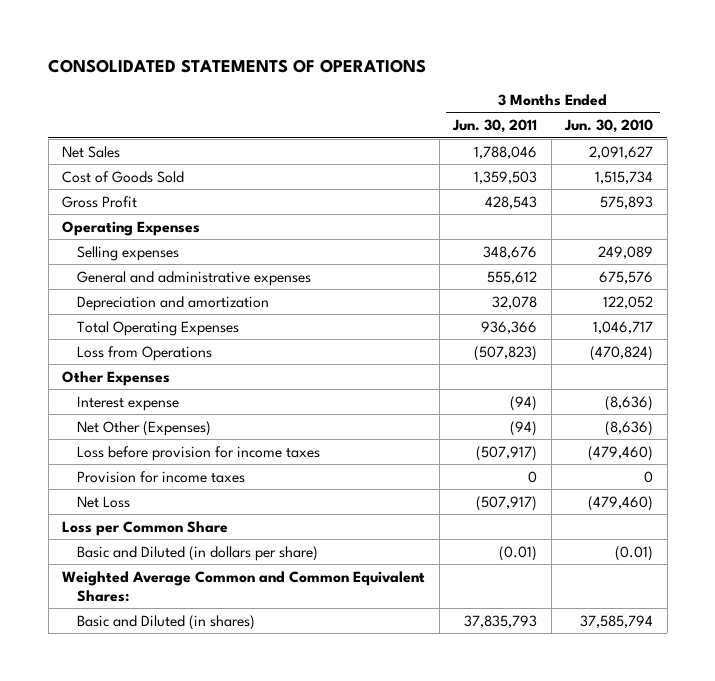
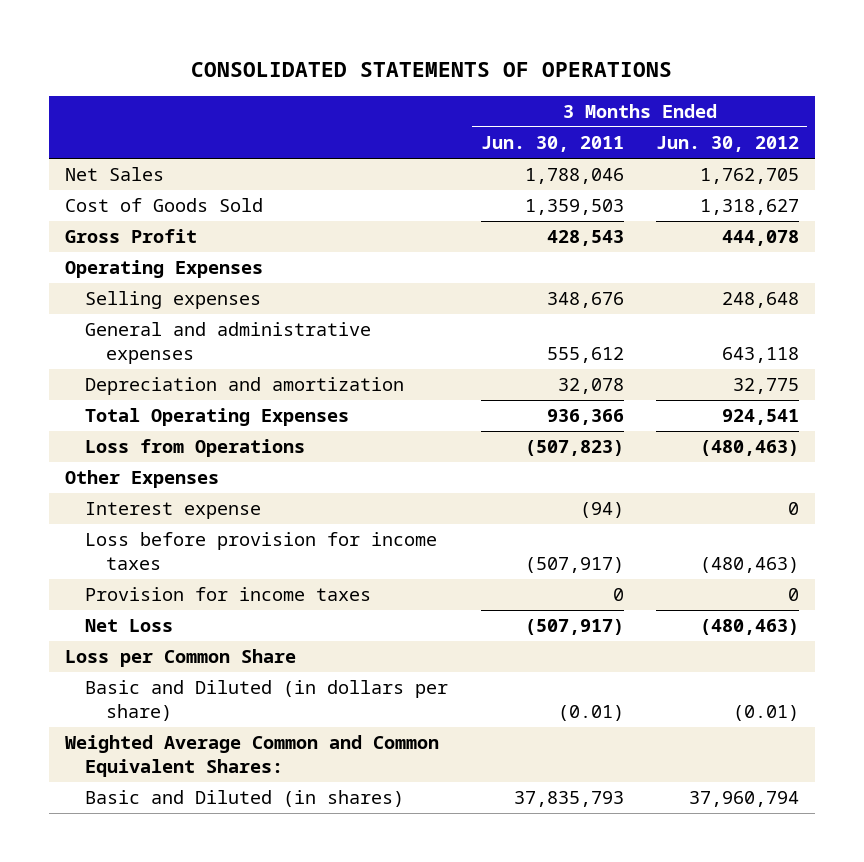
[564,119,654,134] Jun. 30, 2010 -> none
none -> [655,136,799,153] Jun. 30, 2012
[76,420,211,436] Net Other (Expenses) -> none

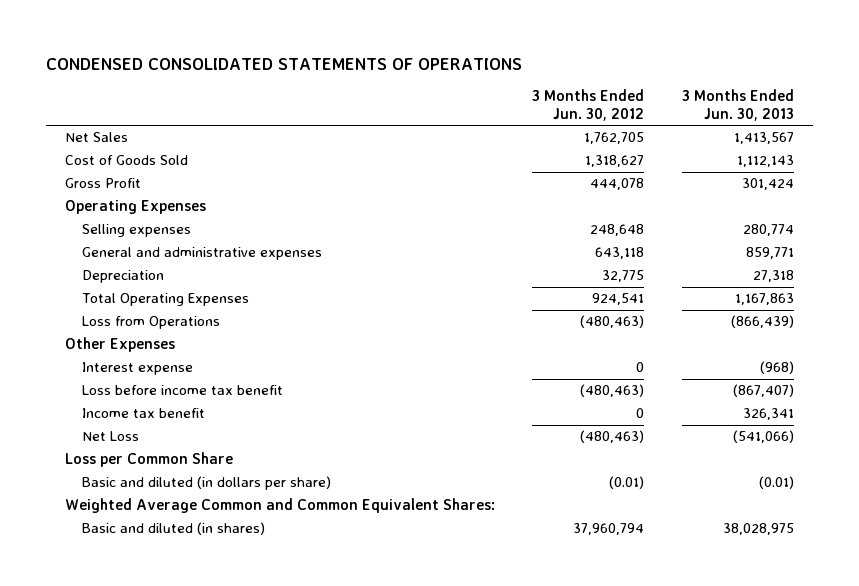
[190,62,672,78] CONSOLIDATED STATEMENTS OF OPERATIONS -> [46,57,523,70] CONDENSED CONSOLIDATED STATEMENTS OF OPERATIONS
[480,136,624,153] Jun. 30, 2011 -> none
none -> [681,89,794,122] 3 Months Ended Jun. 30, 2013
[85,377,405,396] Depreciation and amortization -> [81,270,164,284] Depreciation
[85,532,438,570] Loss before provision for income taxes -> [81,385,283,396] Loss before income tax benefit
[85,587,372,602] Provision for income taxes -> [81,408,205,419] Income tax benefit
[85,680,449,721] Basic and Diluted (in dollars per share) -> [81,476,331,491] Basic and diluted (in dollars per share)
[85,790,405,808] Basic and Diluted (in shares) -> [81,522,265,536] Basic and diluted (in shares)

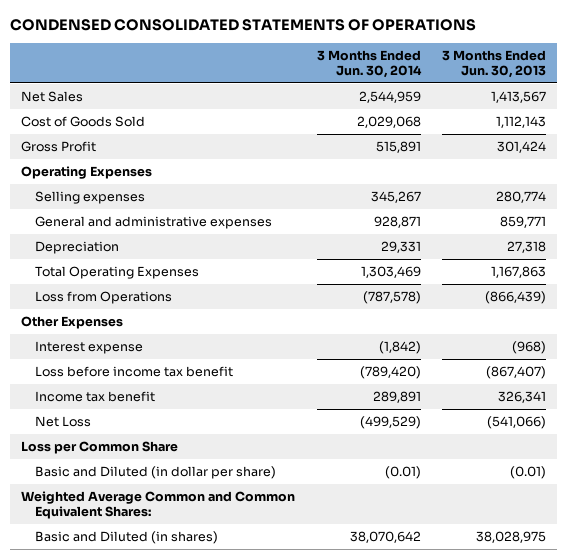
[532,89,645,122] 3 Months Ended Jun. 30, 2012 -> none
none -> [316,49,422,79] 3 Months Ended Jun. 30, 2014
[81,476,331,491] Basic and diluted (in dollars per share) -> [34,465,276,479] Basic and Diluted (in dollar per share)
[81,522,265,536] Basic and diluted (in shares) -> [34,530,218,544] Basic and Diluted (in shares)

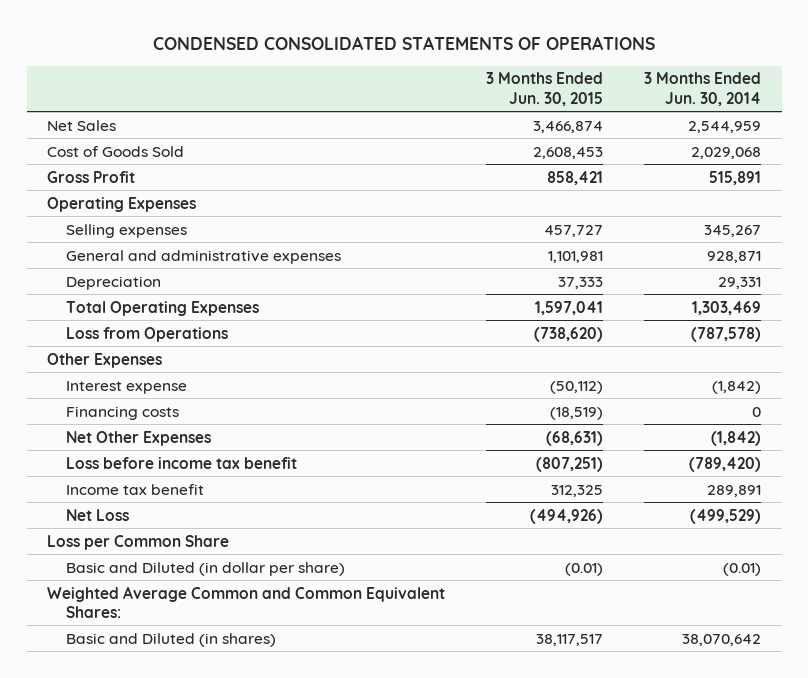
[442,49,547,79] 3 Months Ended Jun. 30, 2013 -> none
none -> [486,72,604,106] 3 Months Ended Jun. 30, 2015
none -> [66,405,180,420] Financing costs
none -> [66,430,212,446] Net Other Expenses

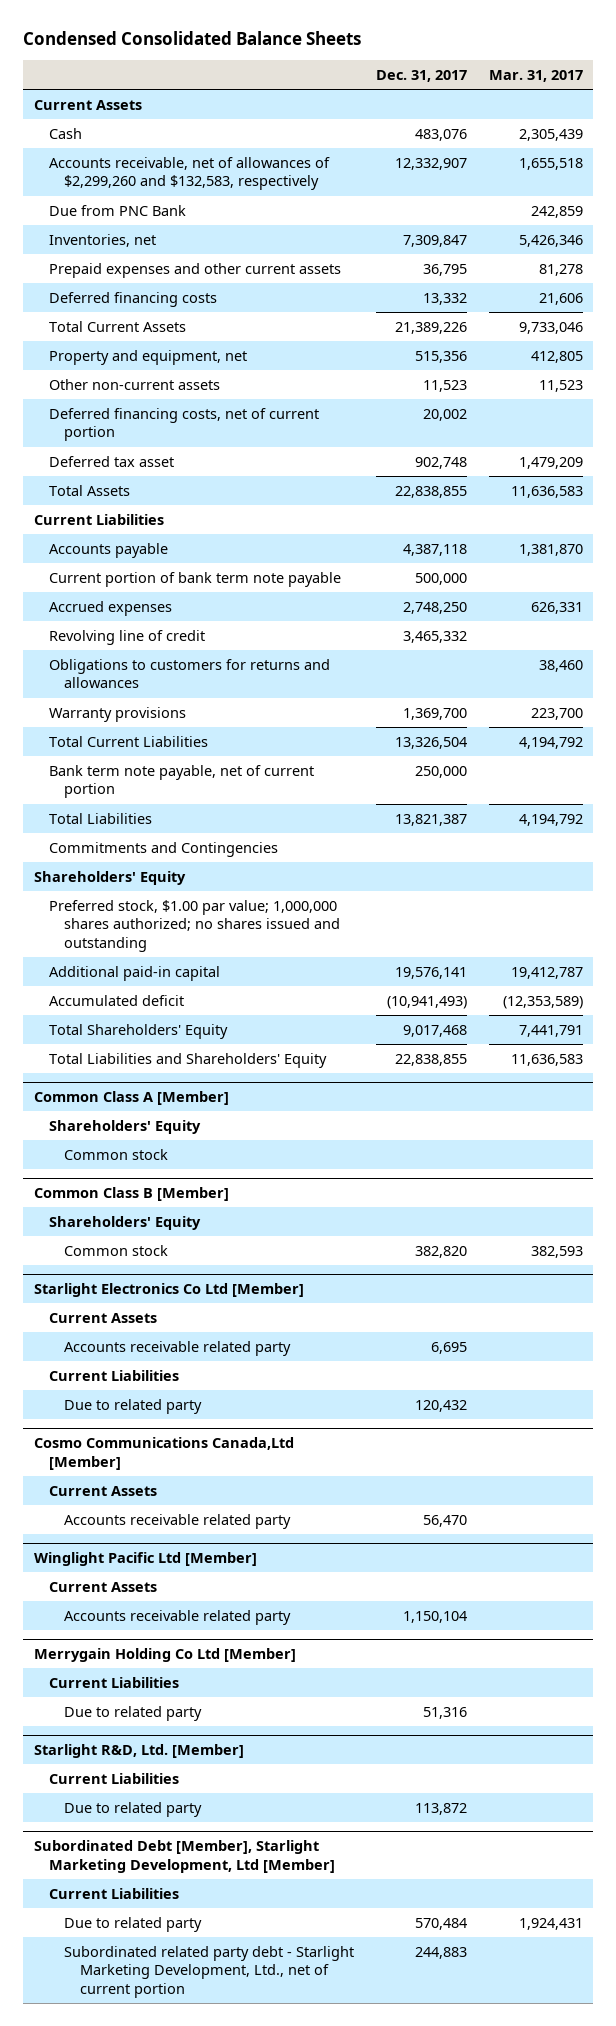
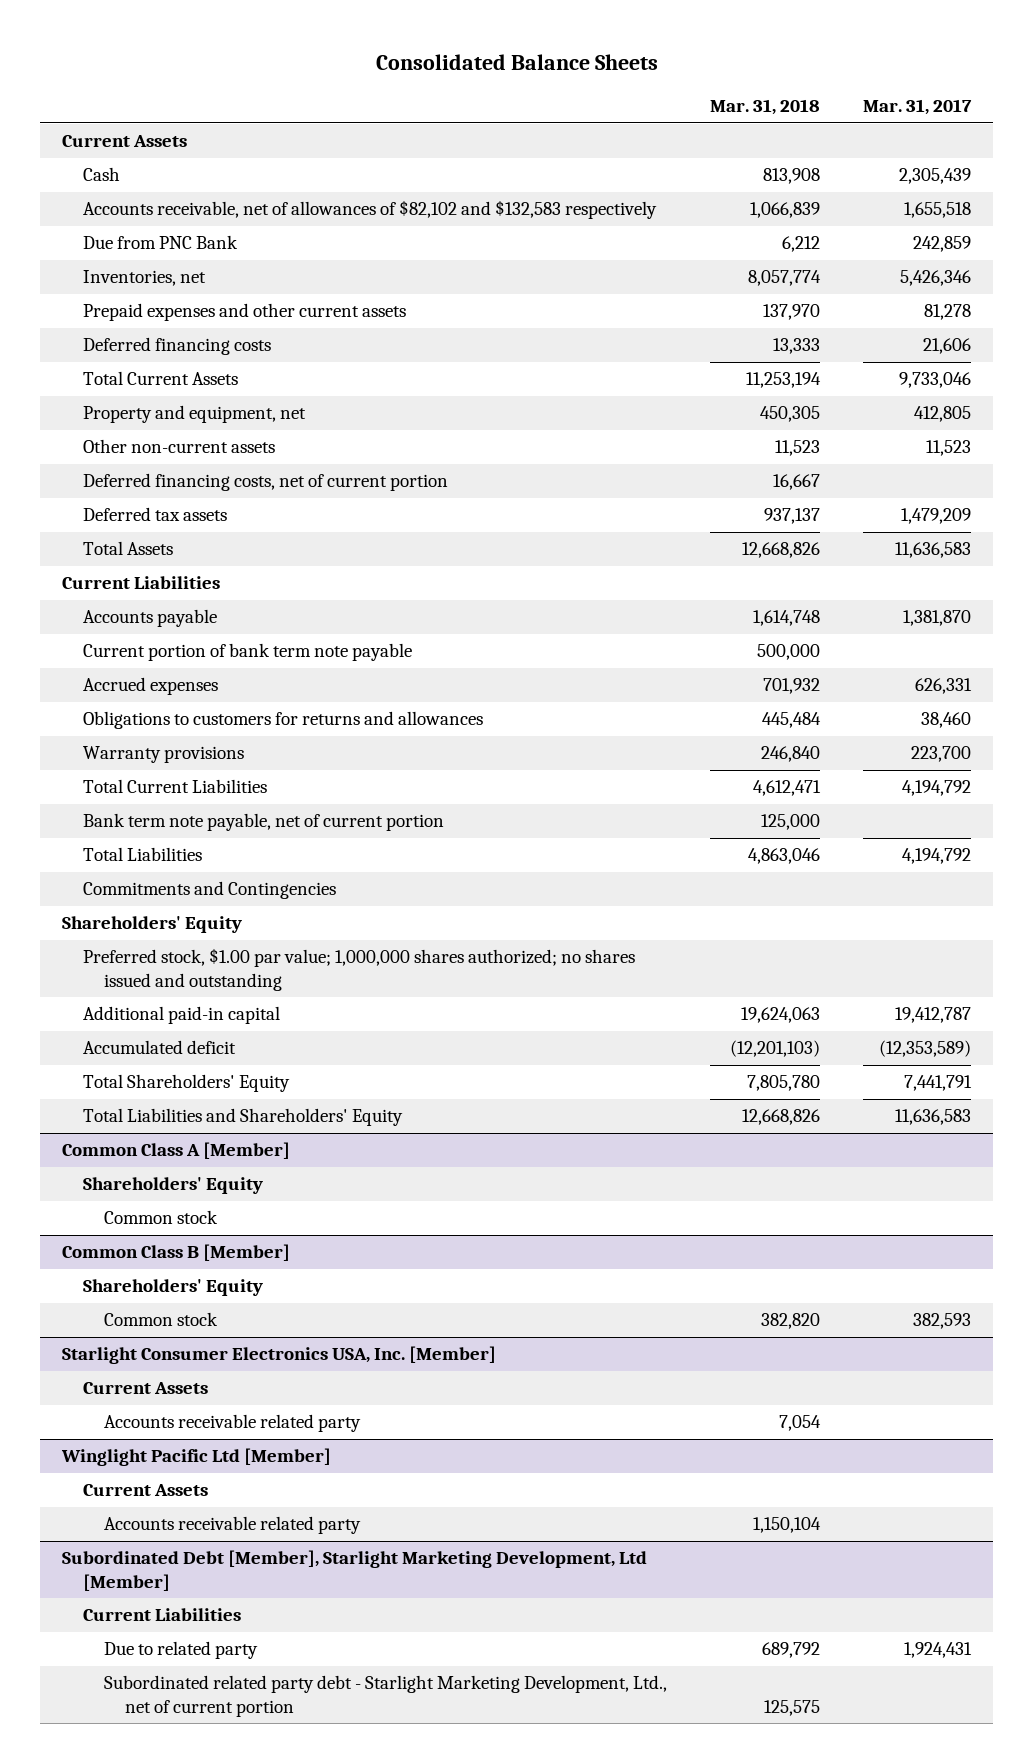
[22,31,361,46] Condensed Consolidated Balance Sheets -> [375,53,658,70] Consolidated Balance Sheets
[375,69,467,82] Dec. 31, 2017 -> none
none -> [710,99,821,116] Mar. 31, 2018
[48,156,330,191] Accounts receivable, net of allowances of $2,299,260 and $132,583, respectively -> [83,200,658,220] Accounts receivable, net of allowances of $82,102 and $132,583 respectively
[48,455,174,467] Deferred tax asset -> [83,507,228,522] Deferred tax assets
[48,629,205,645] Revolving line of credit -> none
[33,1283,304,1298] Starlight Electronics Co Ltd [Member] -> none
[48,1312,157,1323] Current Assets -> none
[64,1340,292,1356] Accounts receivable related party -> none
[48,1369,179,1381] Current Liabilities -> none
[64,1398,203,1414] Due to related party -> none
[33,1437,294,1470] Cosmo Communications Canada,Ltd [Member] -> none
none -> [61,1346,496,1365] Starlight Consumer Electronics USA, Inc. [Member]
[33,1648,296,1663] Merrygain Holding Co Ltd [Member] -> none
[48,1676,179,1688] Current Liabilities -> none
[64,1705,203,1721] Due to related party -> none
[33,1744,244,1759] Starlight R&D, Ltd. [Member] -> none
[48,1772,179,1784] Current Liabilities -> none
[64,1801,203,1817] Due to related party -> none

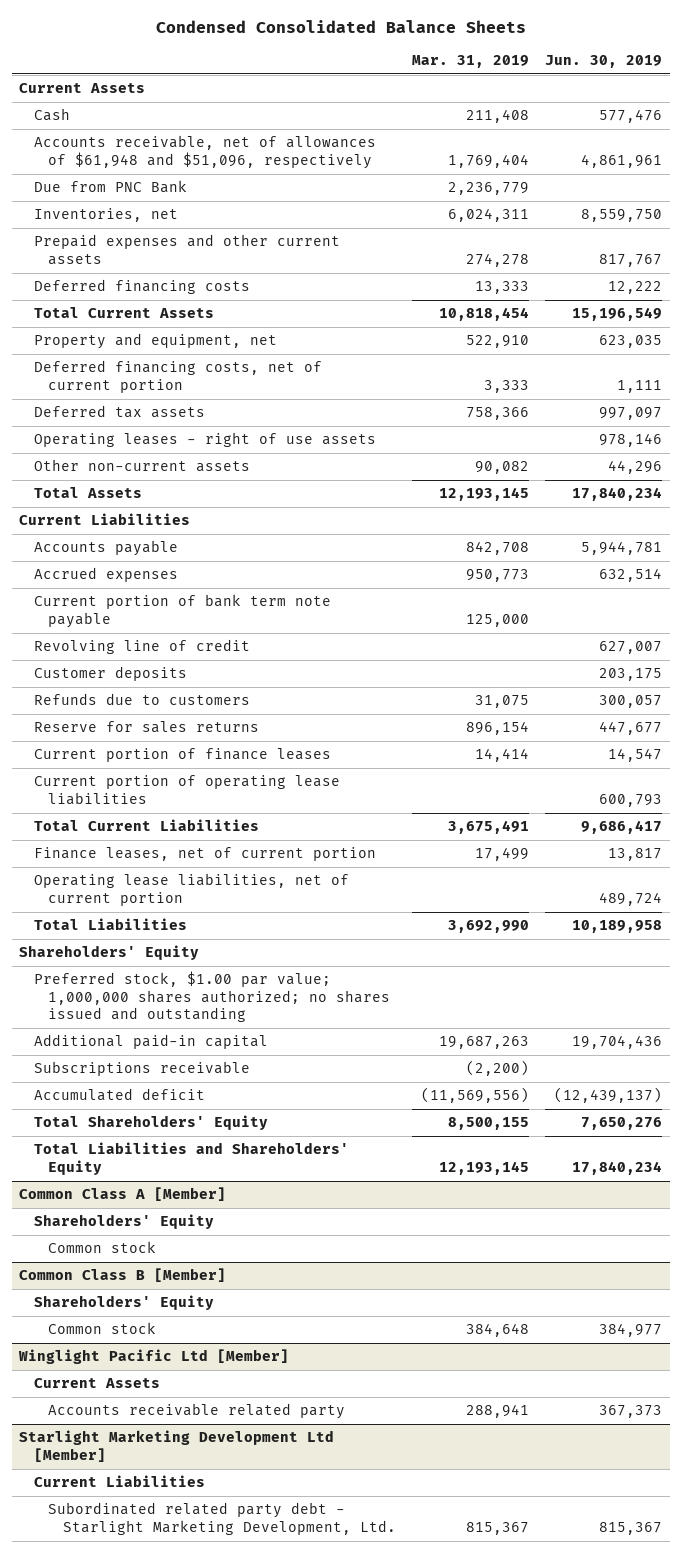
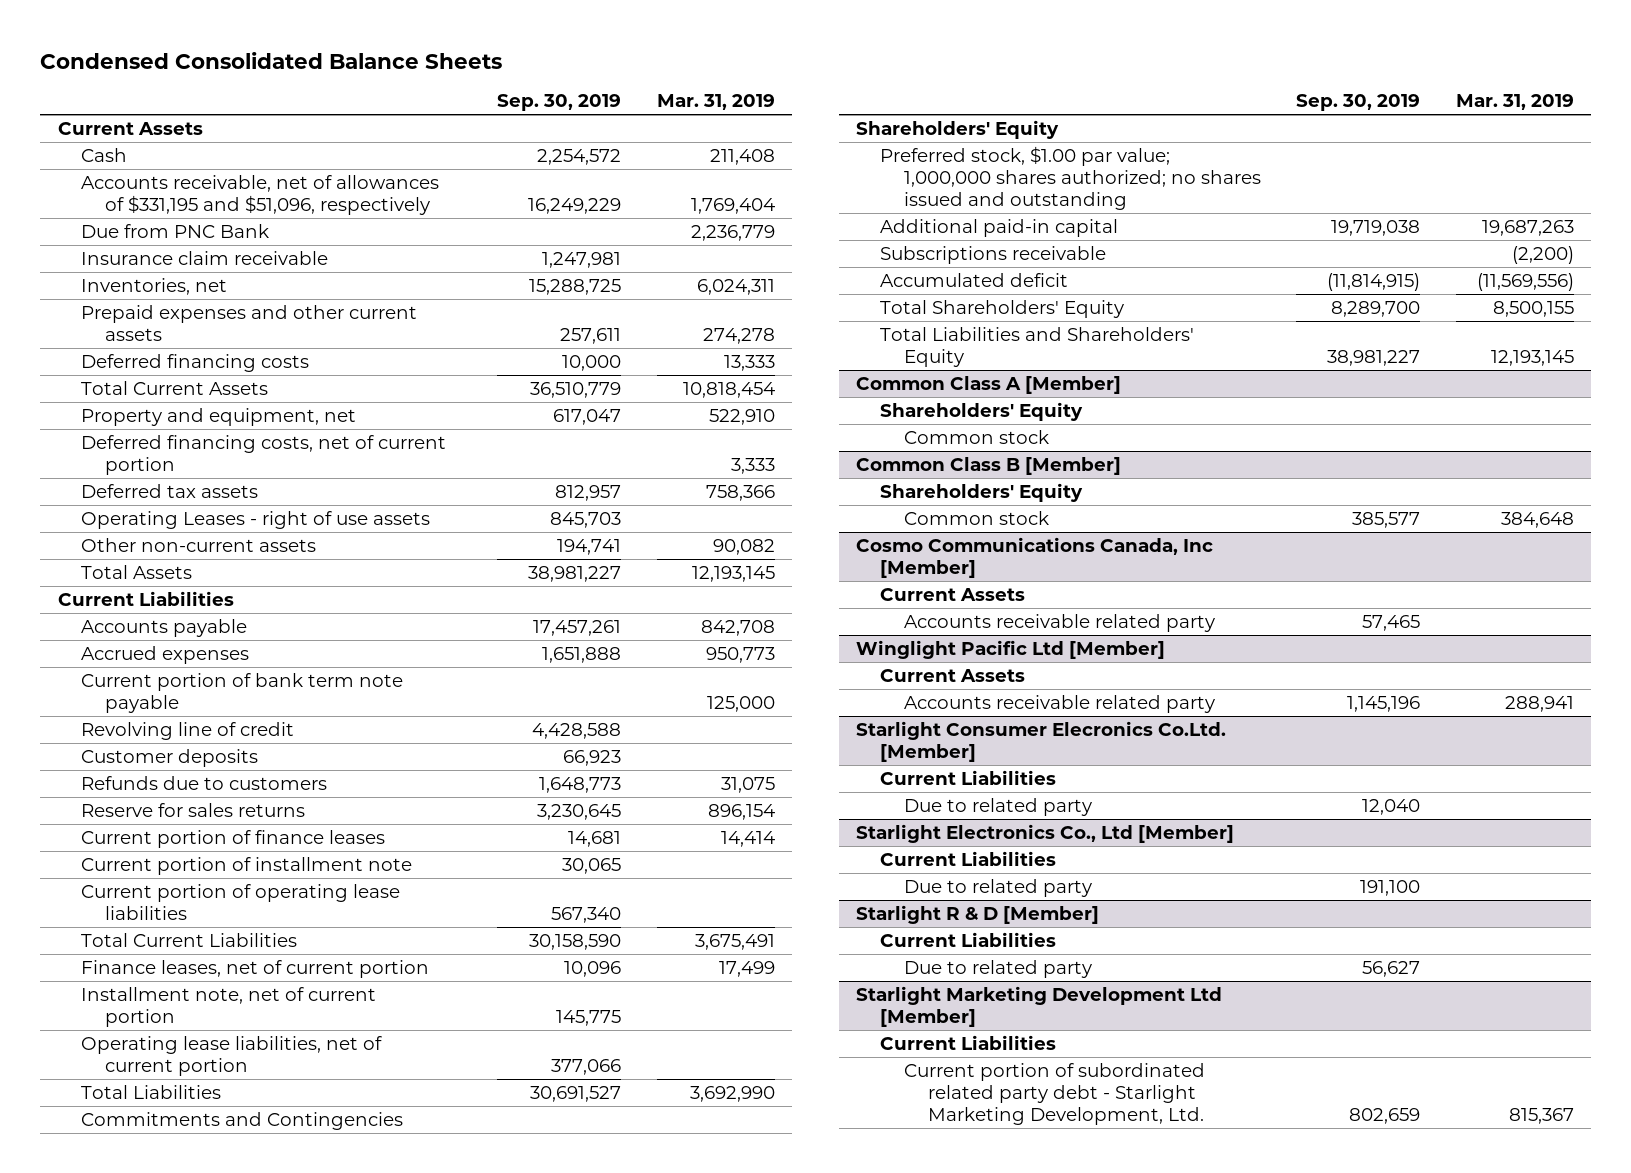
[544,55,662,69] Jun. 30, 2019 -> none
none -> [497,94,622,112] Sep. 30, 2019
[33,135,376,169] Accounts receivable, net of allowances of $61,948 and $51,096, respectively -> [81,174,440,216] Accounts receivable, net of allowances of $331,195 and $51,096, respectively
none -> [81,250,329,265] Insurance claim receivable
[33,432,376,448] Operating leases - right of use assets -> [81,510,431,529] Operating Leases - right of use assets
none -> [81,856,413,875] Current portion of installment note
none -> [81,986,377,1028] Installment note, net of current portion
none -> [81,1111,404,1130] Commitments and Contingencies
none -> [856,536,1214,579] Cosmo Communications Canada, Inc [Member]
none -> [880,587,1026,601] Current Assets
none -> [903,613,1215,632] Accounts receivable related party
none -> [856,720,1227,763] Starlight Consumer Elecronics Co.Ltd. [Member]
none -> [880,769,1057,785] Current Liabilities
none -> [903,797,1092,816] Due to related party
none -> [856,823,1235,843] Starlight Electronics Co., Ltd [Member]
none -> [880,850,1057,866] Current Liabilities
none -> [903,878,1092,897] Due to related party
none -> [856,904,1100,924] Starlight R & D [Member]
none -> [880,931,1057,947] Current Liabilities
none -> [903,959,1092,978] Due to related party
[48,1502,396,1535] Subordinated related party debt - Starlight Marketing Development, Ltd. -> [903,1062,1205,1126] Current portion of subordinated related party debt - Starlight Marketing Development, Ltd.

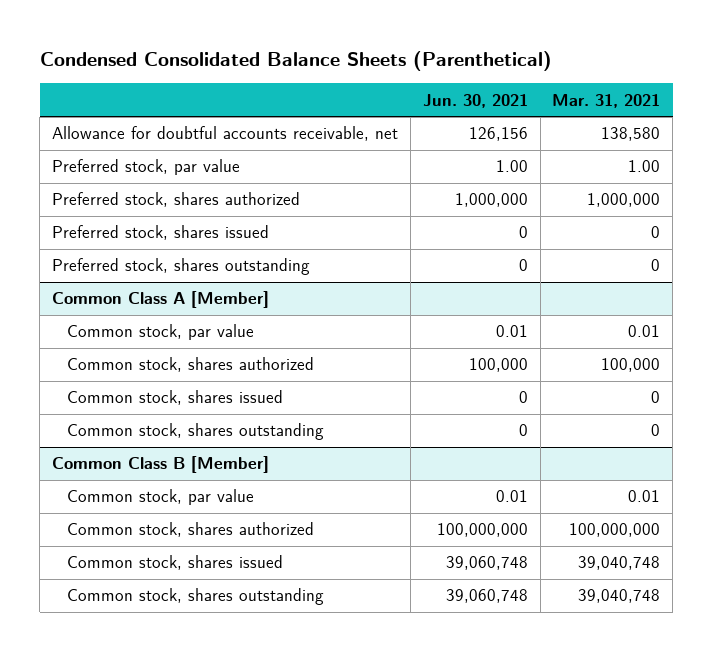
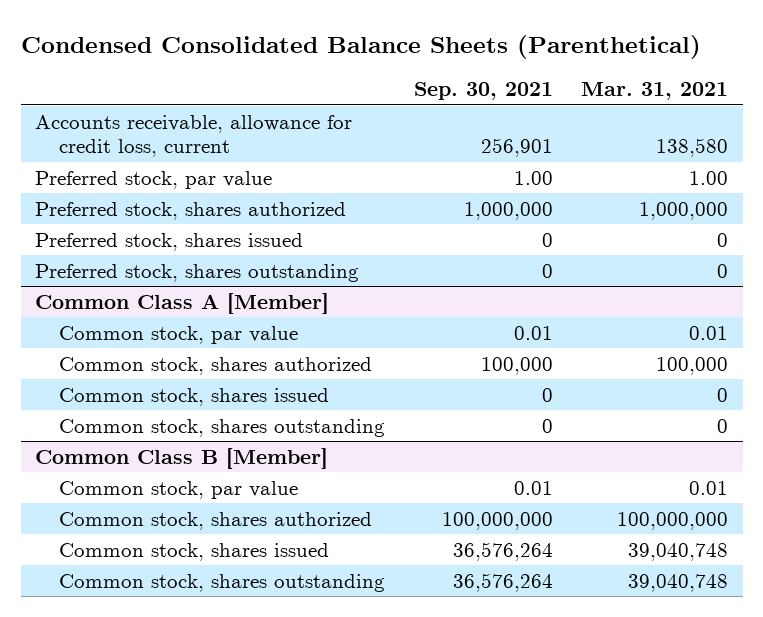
[422,93,528,108] Jun. 30, 2021 -> none
none -> [413,82,553,101] Sep. 30, 2021
[52,126,399,142] Allowance for doubtful accounts receivable, net -> [34,114,352,158] Accounts receivable, allowance for credit loss, current

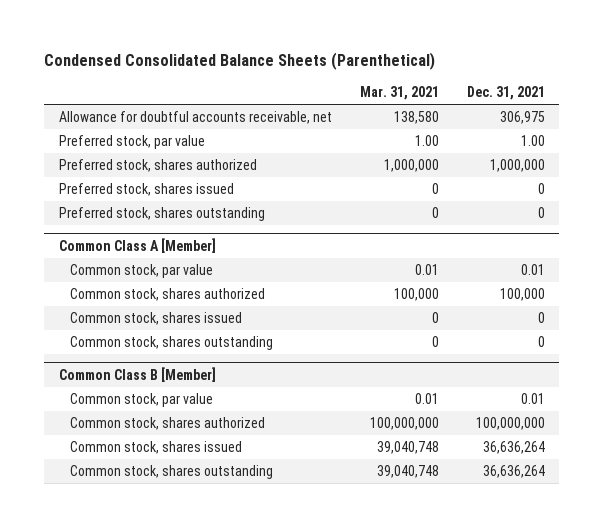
[413,82,553,101] Sep. 30, 2021 -> none
none -> [467,85,546,100] Dec. 31, 2021
[34,114,352,158] Accounts receivable, allowance for credit loss, current -> [58,111,332,125] Allowance for doubtful accounts receivable, net

